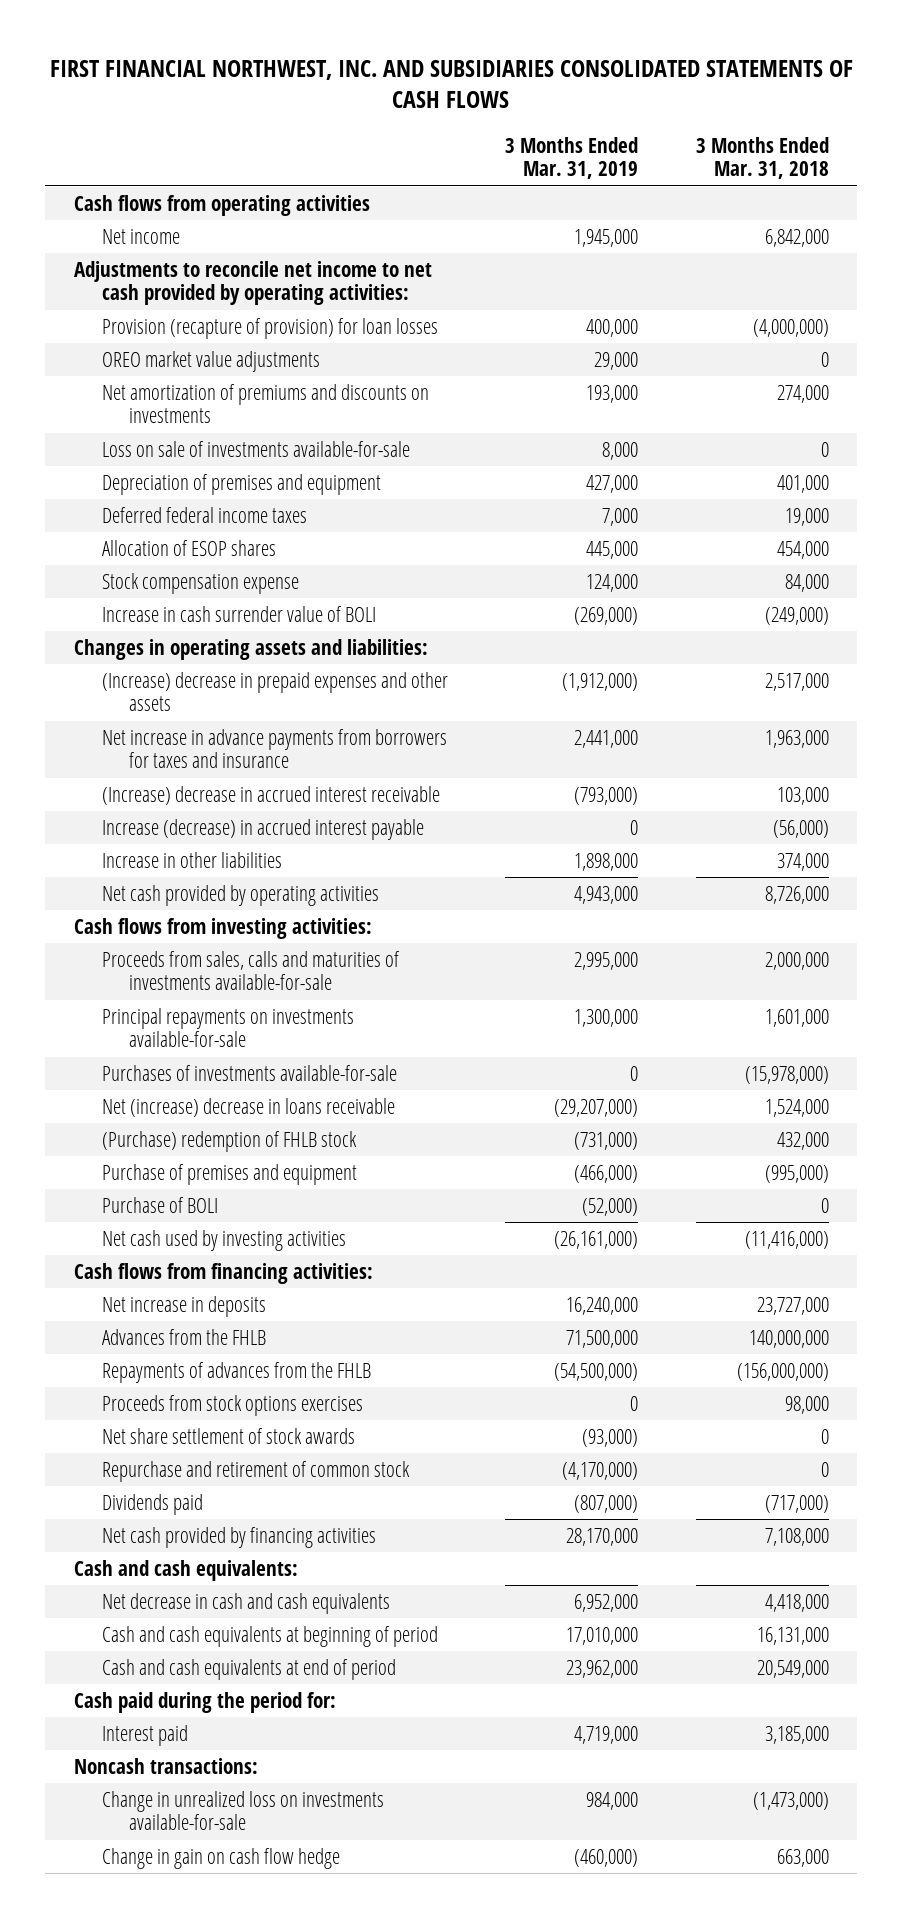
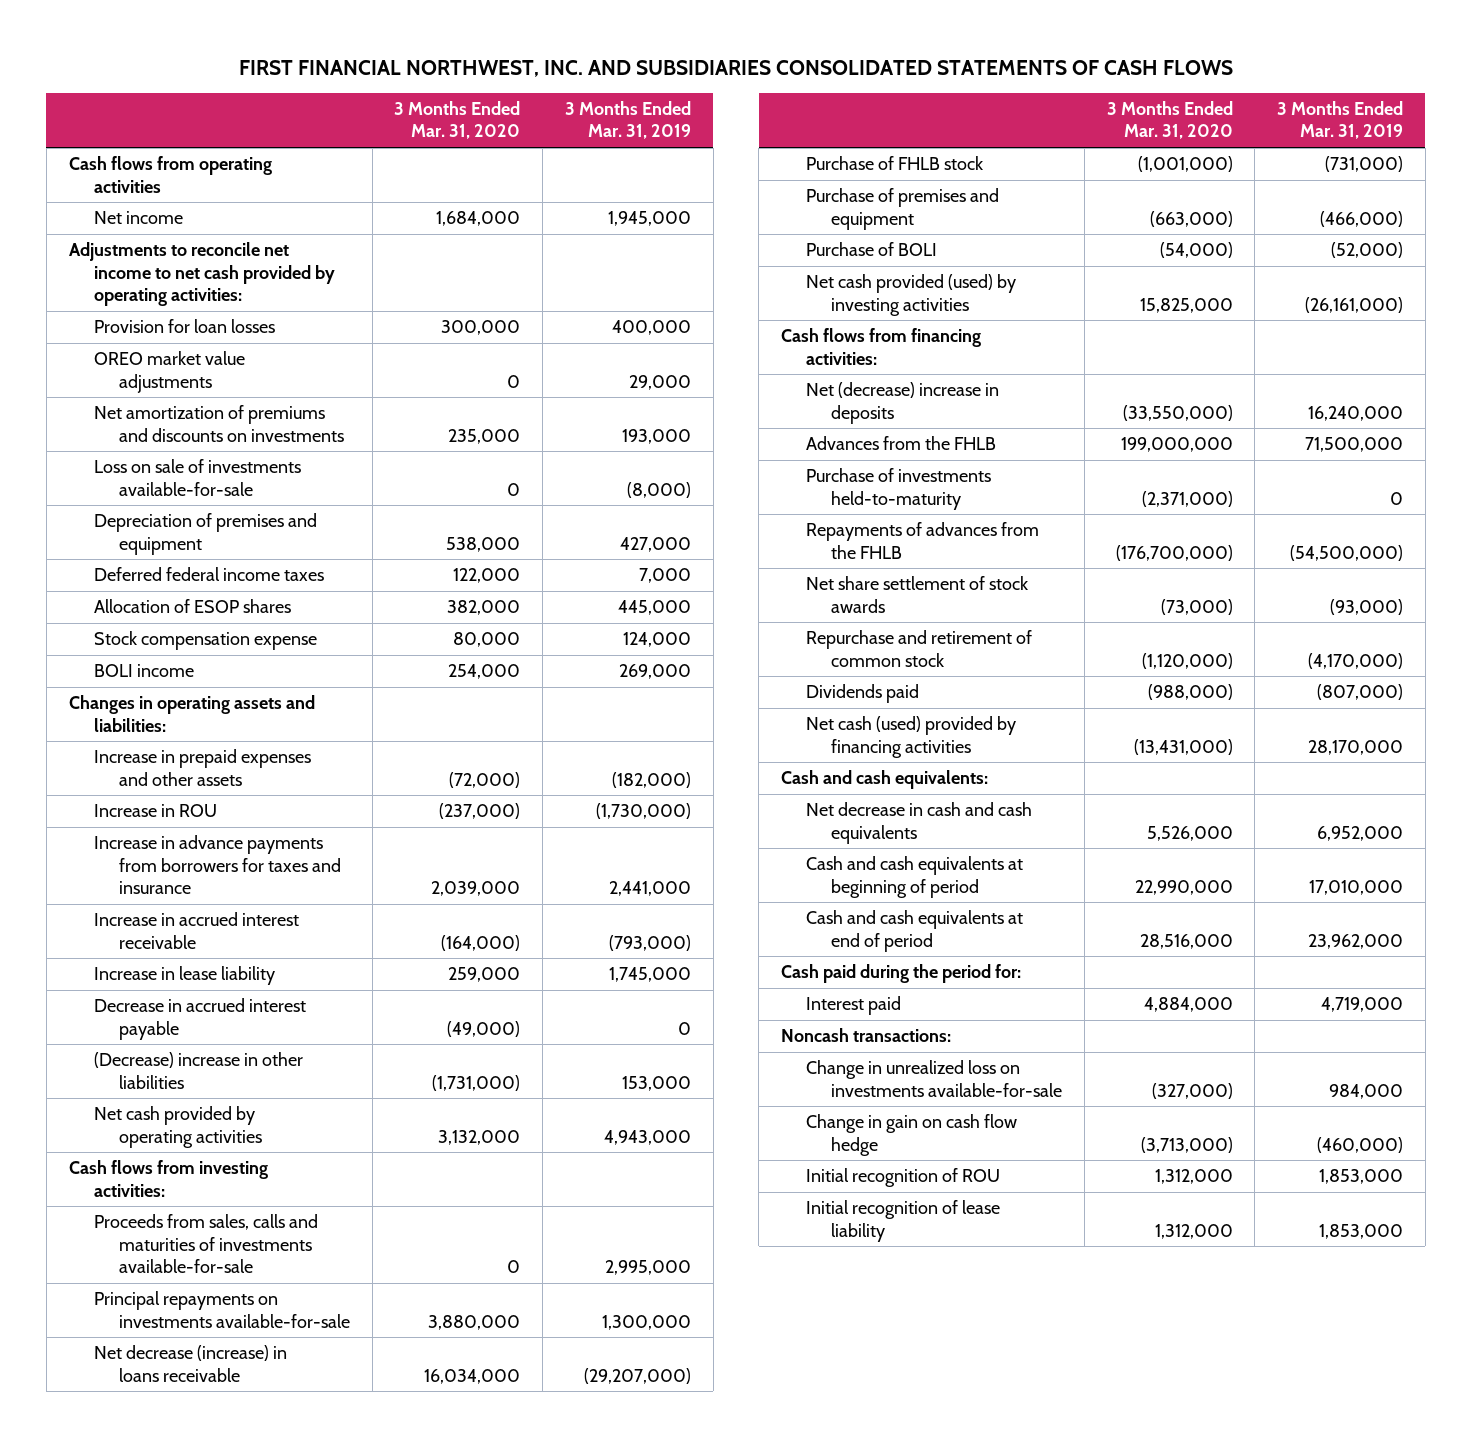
[695,136,829,180] 3 Months Ended Mar. 31, 2018 -> none
none -> [394,100,521,140] 3 Months Ended Mar. 31, 2020
[101,317,438,339] Provision (recapture of provision) for loan losses -> [93,319,275,334] Provision for loan losses
[602,441,639,460] 8,000 -> [627,481,692,498] (8,000)
[101,605,376,622] Increase in cash surrender value of BOLI -> none
none -> [93,664,194,678] BOLI income
[101,671,448,712] (Increase) decrease in prepaid expenses and other assets -> [93,749,311,786] Increase in prepaid expenses and other assets
[562,672,639,691] (1,912,000) -> [612,771,692,788] (182,000)
none -> [93,804,217,818] Increase in ROU
[101,728,447,769] Net increase in advance payments from borrowers for taxes and insurance -> [93,835,341,895] Increase in advance payments from borrowers for taxes and insurance
[101,785,440,805] (Increase) decrease in accrued interest receivable -> [93,912,299,949] Increase in accrued interest receivable
none -> [93,966,275,986] Increase in lease liability
[101,818,424,840] Increase (decrease) in accrued interest payable -> [93,998,306,1040] Decrease in accrued interest payable
[101,851,282,868] Increase in other liabilities -> [93,1052,303,1089] (Decrease) increase in other liabilities
[574,852,639,871] 1,898,000 -> [622,1075,692,1091] 153,000
[101,1064,397,1081] Purchases of investments available-for-sale -> none
[101,1097,395,1117] Net (increase) decrease in loans receivable -> [93,1345,287,1382] Net decrease (increase) in loans receivable
[101,1130,357,1152] (Purchase) redemption of FHLB stock -> [805,156,983,171] Purchase of FHLB stock
[101,1229,346,1251] Net cash used by investing activities -> [805,274,1016,316] Net cash provided (used) by investing activities
[101,1295,266,1317] Net increase in deposits -> [805,382,999,424] Net (decrease) increase in deposits
none -> [805,468,991,510] Purchase of investments held-to-maturity
[101,1394,363,1416] Proceeds from stock options exercises -> none
[101,1526,376,1548] Net cash provided by financing activities -> [805,716,1016,758] Net cash (used) provided by financing activities
none -> [805,1168,1000,1188] Initial recognition of ROU
none -> [805,1200,1000,1242] Initial recognition of lease liability

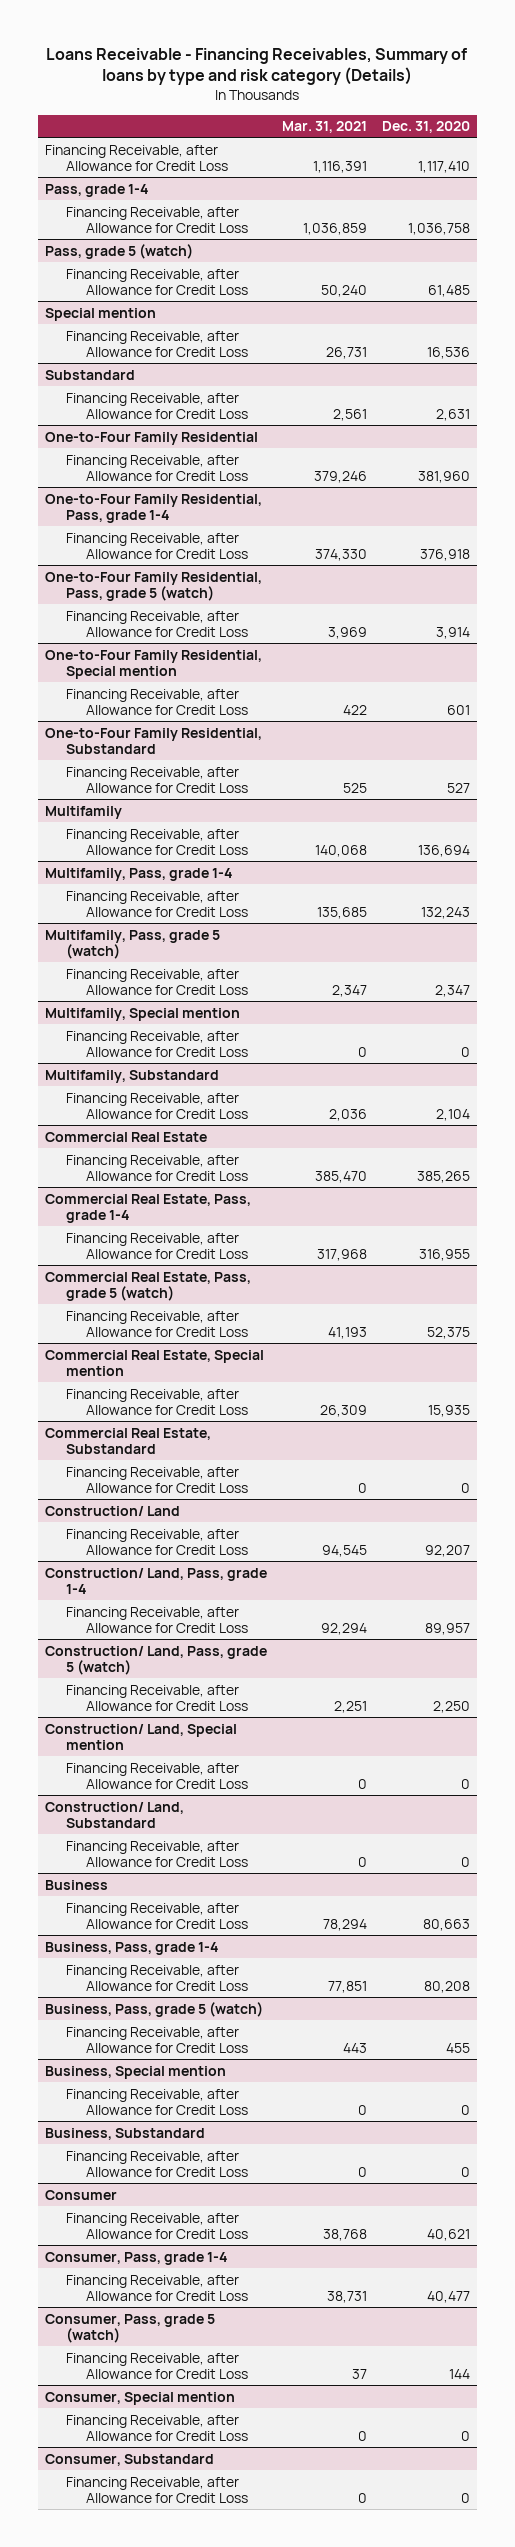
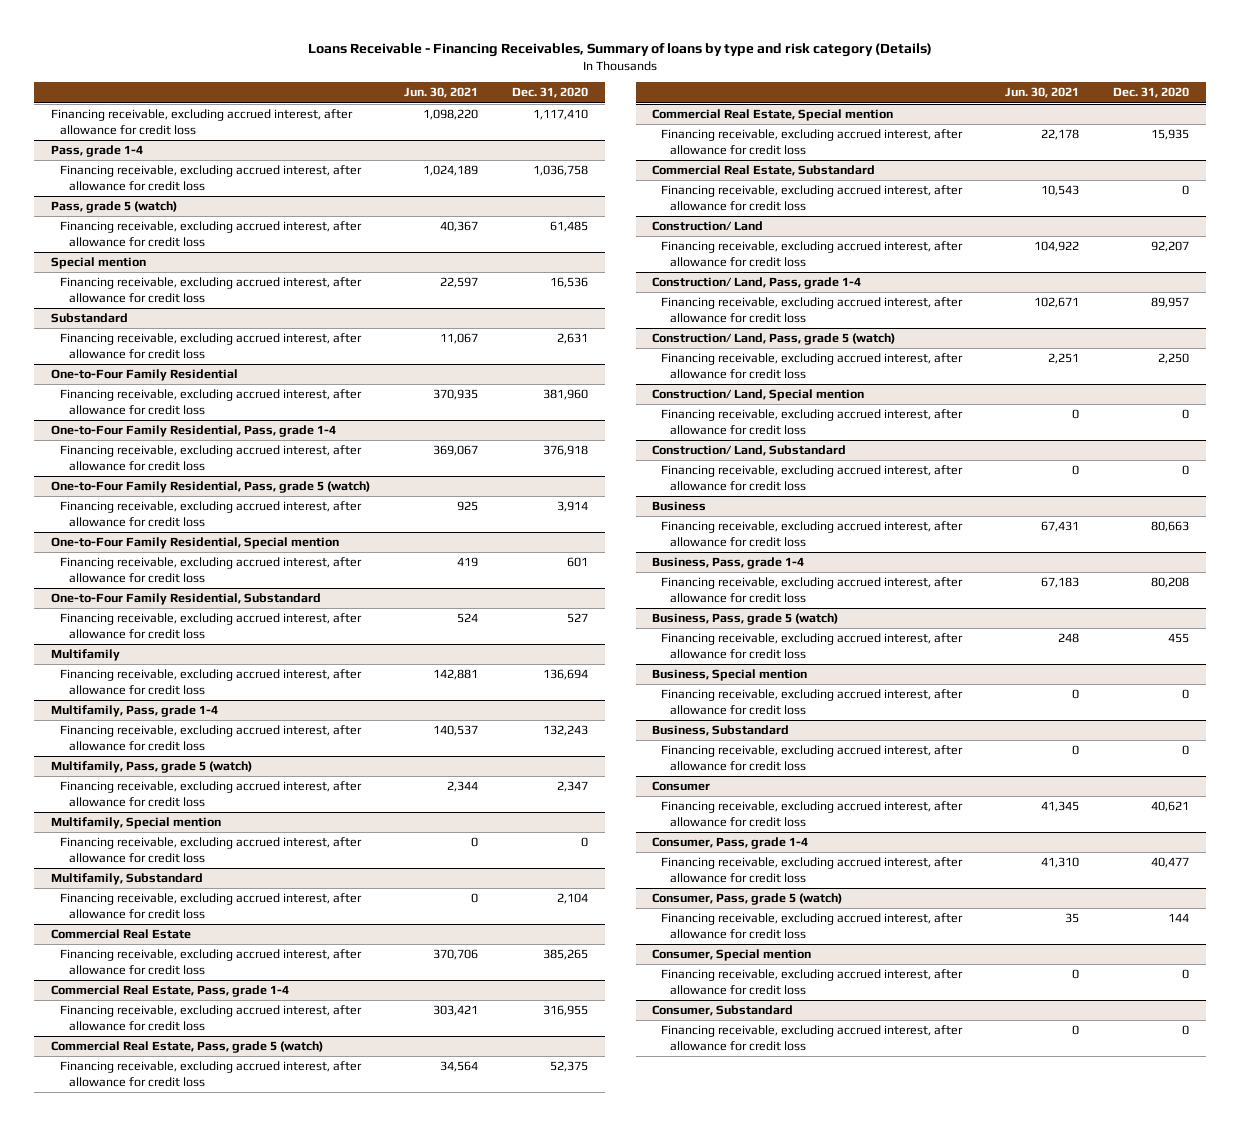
[281,121,367,134] Mar. 31, 2021 -> none
none -> [403,87,478,99] Jun. 30, 2021
[45,144,228,172] Financing Receivable, after Allowance for Credit Loss -> [51,109,354,135] Financing receivable, excluding accrued interest, after allowance for credit loss
[65,206,249,234] Financing Receivable, after Allowance for Credit Loss -> [59,165,362,191] Financing receivable, excluding accrued interest, after allowance for credit loss
[65,268,249,296] Financing Receivable, after Allowance for Credit Loss -> [59,221,362,247] Financing receivable, excluding accrued interest, after allowance for credit loss
[65,330,249,358] Financing Receivable, after Allowance for Credit Loss -> [59,277,362,303] Financing receivable, excluding accrued interest, after allowance for credit loss
[65,392,249,420] Financing Receivable, after Allowance for Credit Loss -> [59,333,362,359] Financing receivable, excluding accrued interest, after allowance for credit loss
[65,454,249,482] Financing Receivable, after Allowance for Credit Loss -> [59,389,362,415] Financing receivable, excluding accrued interest, after allowance for credit loss
[65,532,249,560] Financing Receivable, after Allowance for Credit Loss -> [59,445,362,471] Financing receivable, excluding accrued interest, after allowance for credit loss
[65,610,249,638] Financing Receivable, after Allowance for Credit Loss -> [59,501,362,527] Financing receivable, excluding accrued interest, after allowance for credit loss
[65,688,249,716] Financing Receivable, after Allowance for Credit Loss -> [59,557,362,583] Financing receivable, excluding accrued interest, after allowance for credit loss
[65,766,249,794] Financing Receivable, after Allowance for Credit Loss -> [59,613,362,639] Financing receivable, excluding accrued interest, after allowance for credit loss
[65,828,249,856] Financing Receivable, after Allowance for Credit Loss -> [59,669,362,695] Financing receivable, excluding accrued interest, after allowance for credit loss
[65,890,249,918] Financing Receivable, after Allowance for Credit Loss -> [59,725,362,751] Financing receivable, excluding accrued interest, after allowance for credit loss
[65,968,249,996] Financing Receivable, after Allowance for Credit Loss -> [59,781,362,807] Financing receivable, excluding accrued interest, after allowance for credit loss
[65,1030,249,1058] Financing Receivable, after Allowance for Credit Loss -> [59,837,362,863] Financing receivable, excluding accrued interest, after allowance for credit loss
[65,1092,249,1120] Financing Receivable, after Allowance for Credit Loss -> [59,893,362,919] Financing receivable, excluding accrued interest, after allowance for credit loss
[65,1154,249,1182] Financing Receivable, after Allowance for Credit Loss -> [59,949,362,975] Financing receivable, excluding accrued interest, after allowance for credit loss
[65,1232,249,1260] Financing Receivable, after Allowance for Credit Loss -> [59,1005,362,1031] Financing receivable, excluding accrued interest, after allowance for credit loss
[65,1310,249,1338] Financing Receivable, after Allowance for Credit Loss -> [59,1061,362,1087] Financing receivable, excluding accrued interest, after allowance for credit loss
[65,1388,249,1416] Financing Receivable, after Allowance for Credit Loss -> [661,129,964,155] Financing receivable, excluding accrued interest, after allowance for credit loss
[65,1466,249,1494] Financing Receivable, after Allowance for Credit Loss -> [661,185,964,211] Financing receivable, excluding accrued interest, after allowance for credit loss
[65,1528,249,1556] Financing Receivable, after Allowance for Credit Loss -> [661,241,964,267] Financing receivable, excluding accrued interest, after allowance for credit loss
[65,1606,249,1634] Financing Receivable, after Allowance for Credit Loss -> [661,297,964,323] Financing receivable, excluding accrued interest, after allowance for credit loss
[65,1684,249,1712] Financing Receivable, after Allowance for Credit Loss -> [661,353,964,379] Financing receivable, excluding accrued interest, after allowance for credit loss
[65,1762,249,1790] Financing Receivable, after Allowance for Credit Loss -> [661,409,964,435] Financing receivable, excluding accrued interest, after allowance for credit loss
[65,1840,249,1868] Financing Receivable, after Allowance for Credit Loss -> [661,465,964,491] Financing receivable, excluding accrued interest, after allowance for credit loss
[65,1902,249,1930] Financing Receivable, after Allowance for Credit Loss -> [661,521,964,547] Financing receivable, excluding accrued interest, after allowance for credit loss
[65,1964,249,1992] Financing Receivable, after Allowance for Credit Loss -> [661,577,964,603] Financing receivable, excluding accrued interest, after allowance for credit loss
[65,2026,249,2054] Financing Receivable, after Allowance for Credit Loss -> [661,633,964,659] Financing receivable, excluding accrued interest, after allowance for credit loss
[65,2088,249,2116] Financing Receivable, after Allowance for Credit Loss -> [661,689,964,715] Financing receivable, excluding accrued interest, after allowance for credit loss
[65,2150,249,2178] Financing Receivable, after Allowance for Credit Loss -> [661,745,964,771] Financing receivable, excluding accrued interest, after allowance for credit loss
[65,2212,249,2240] Financing Receivable, after Allowance for Credit Loss -> [661,801,964,827] Financing receivable, excluding accrued interest, after allowance for credit loss
[65,2274,249,2302] Financing Receivable, after Allowance for Credit Loss -> [661,857,964,883] Financing receivable, excluding accrued interest, after allowance for credit loss
[65,2352,249,2380] Financing Receivable, after Allowance for Credit Loss -> [661,913,964,939] Financing receivable, excluding accrued interest, after allowance for credit loss
[65,2414,249,2442] Financing Receivable, after Allowance for Credit Loss -> [661,969,964,995] Financing receivable, excluding accrued interest, after allowance for credit loss
[65,2476,249,2504] Financing Receivable, after Allowance for Credit Loss -> [661,1025,964,1051] Financing receivable, excluding accrued interest, after allowance for credit loss

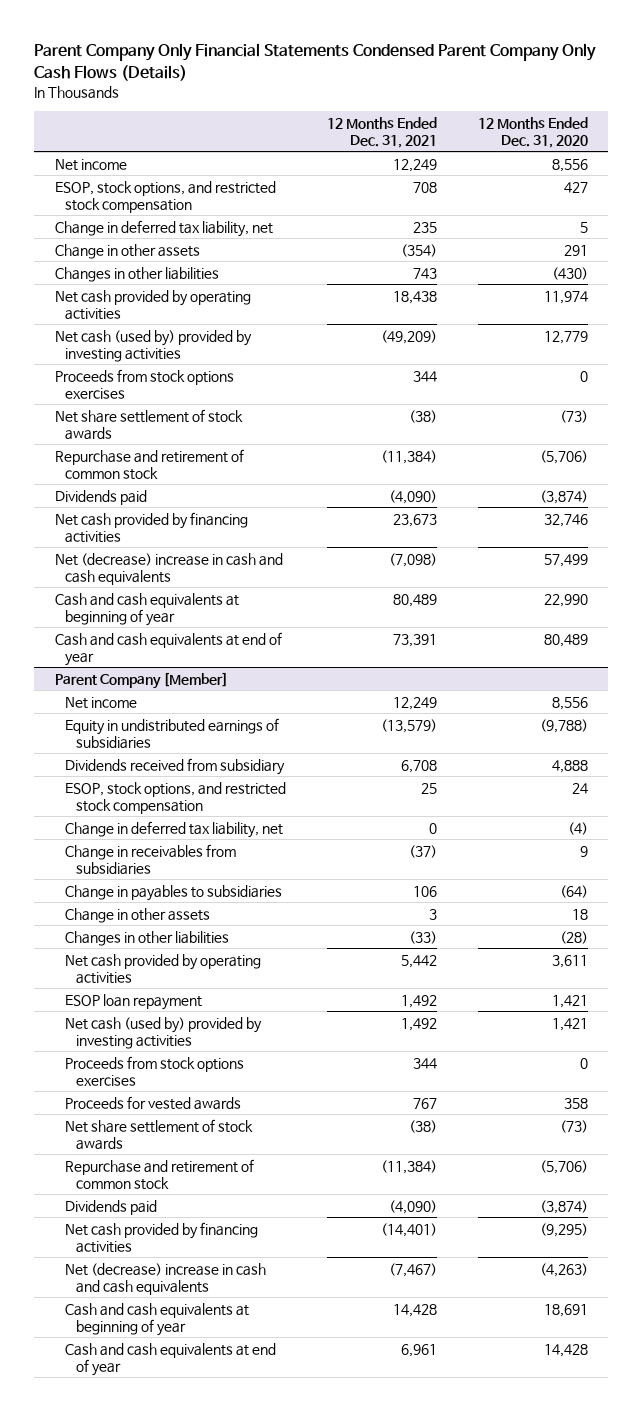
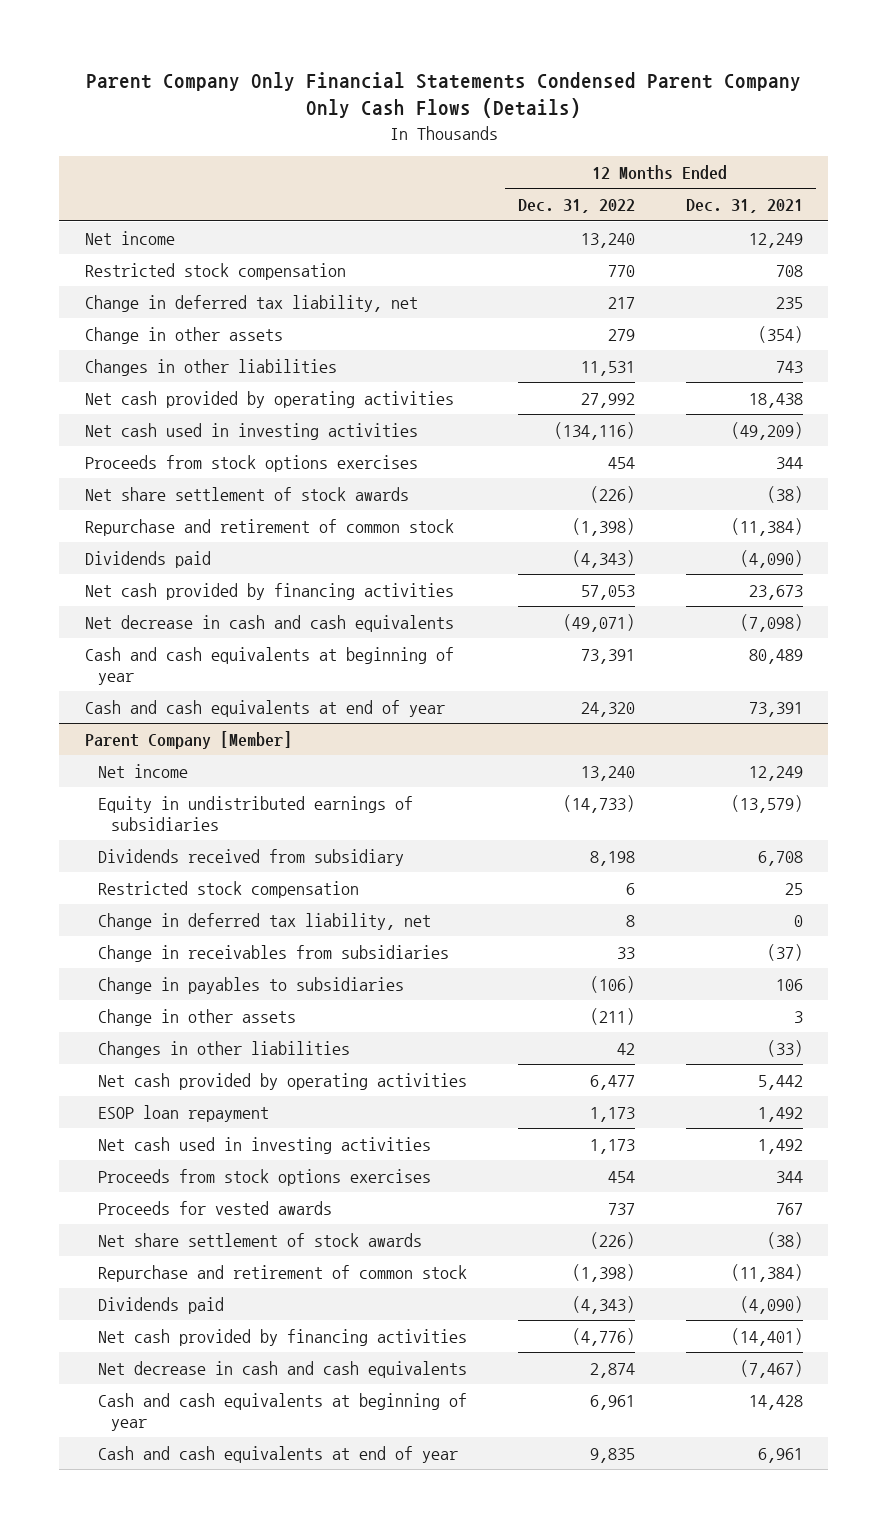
[477,116,588,148] 12 Months Ended Dec. 31, 2020 -> none
none -> [517,199,635,214] Dec. 31, 2022
[54,180,276,213] ESOP, stock options, and restricted stock compensation -> [84,262,346,280] Restricted stock compensation
[54,329,252,362] Net cash (used by) provided by investing activities -> [84,422,418,440] Net cash used in investing activities
[54,552,283,585] Net (decrease) increase in cash and cash equivalents -> [84,614,454,632] Net decrease in cash and cash equivalents
[65,781,287,814] ESOP, stock options, and restricted stock compensation -> [98,880,360,898] Restricted stock compensation
[65,1016,263,1049] Net cash (used by) provided by investing activities -> [98,1136,432,1154] Net cash used in investing activities
[65,1262,267,1295] Net (decrease) increase in cash and cash equivalents -> [98,1360,468,1378] Net decrease in cash and cash equivalents

